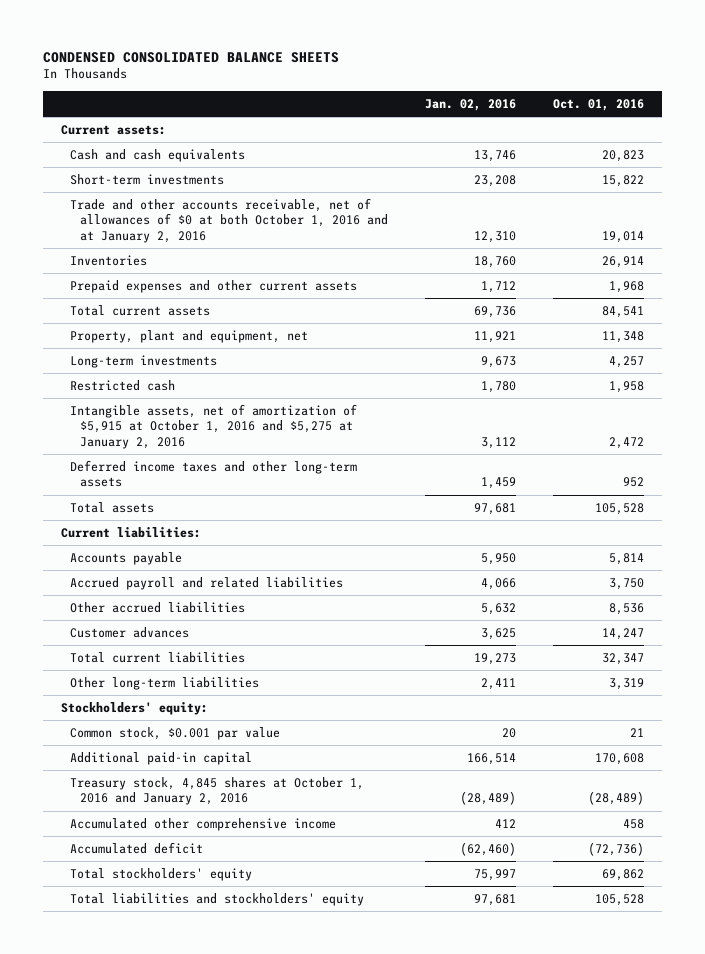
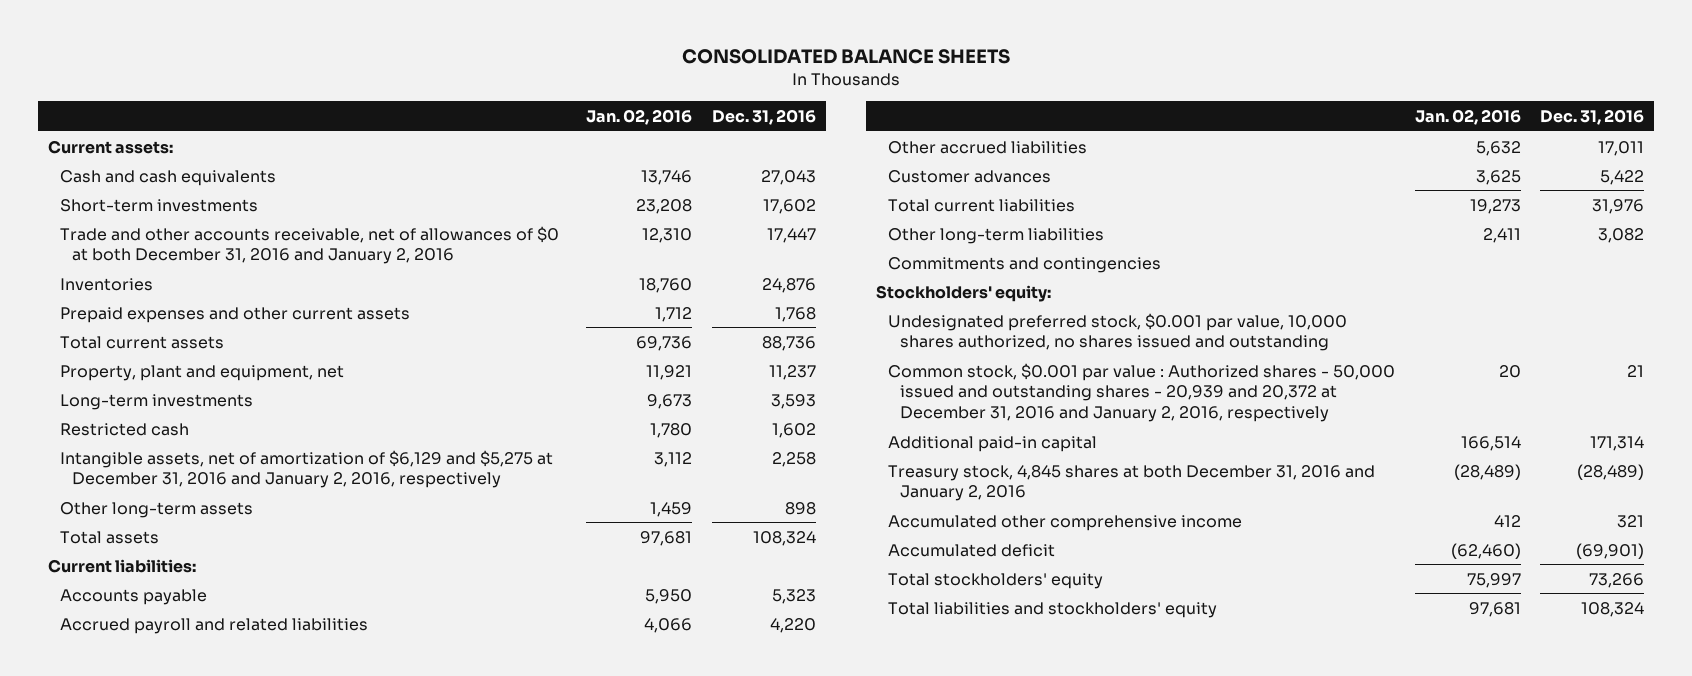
[42,51,339,63] CONDENSED CONSOLIDATED BALANCE SHEETS -> [681,49,1010,65] CONSOLIDATED BALANCE SHEETS
[552,98,644,111] Oct. 01, 2016 -> none
none -> [711,108,816,125] Dec. 31, 2016
[70,197,388,243] Trade and other accounts receivable, net of allowances of $0 at both October 1, 2016 and at January 2, 2016 -> [59,225,559,265] Trade and other accounts receivable, net of allowances of $0 at both December 31, 2016 and January 2, 2016
[70,403,358,449] Intangible assets, net of amortization of $5,915 at October 1, 2016 and $5,275 at January 2, 2016 -> [59,449,553,489] Intangible assets, net of amortization of $6,129 and $5,275 at December 31, 2016 and January 2, 2016, respectively
[70,459,358,488] Deferred income taxes and other long-term assets -> [59,501,253,518] Other long-term assets
none -> [887,256,1161,273] Commitments and contingencies
none -> [887,312,1347,352] Undesignated preferred stock, $0.001 par value, 10,000 shares authorized, no shares issued and outstanding
[70,726,281,740] Common stock, $0.001 par value -> [887,362,1395,422] Common stock, $0.001 par value : Authorized shares - 50,000 issued and outstanding shares - 20,939 and 20,372 at December 31, 2016 and January 2, 2016, respectively
[70,776,365,806] Treasury stock, 4,845 shares at October 1, 2016 and January 2, 2016 -> [887,464,1375,502] Treasury stock, 4,845 shares at both December 31, 2016 and January 2, 2016

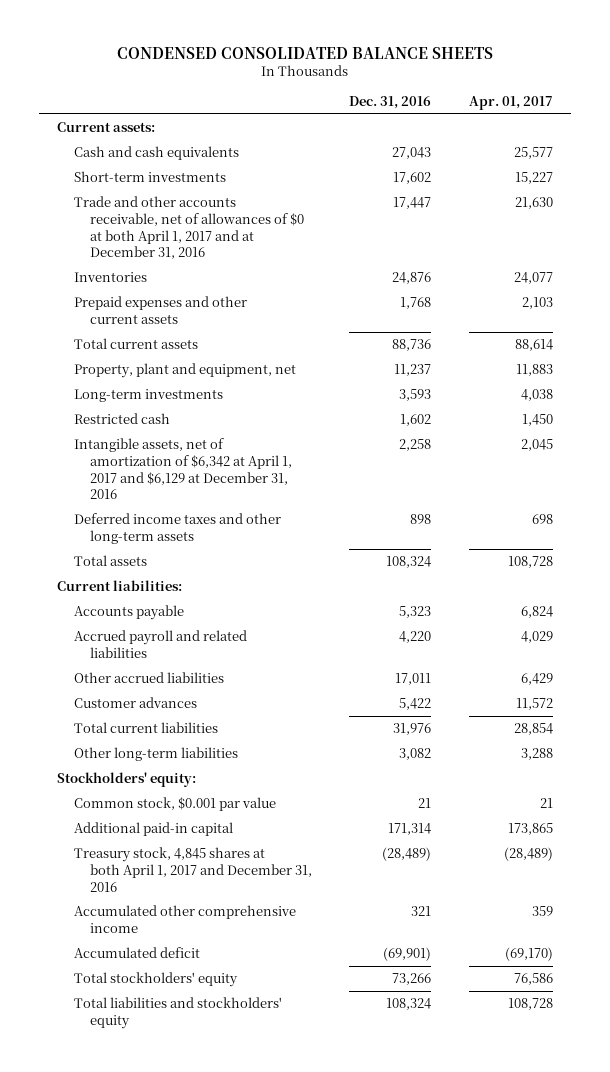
[681,49,1010,65] CONSOLIDATED BALANCE SHEETS -> [116,46,493,59] CONDENSED CONSOLIDATED BALANCE SHEETS
[586,108,693,125] Jan. 02, 2016 -> none
none -> [468,96,553,111] Apr. 01, 2017
[59,225,559,265] Trade and other accounts receivable, net of allowances of $0 at both December 31, 2016 and January 2, 2016 -> [73,196,304,260] Trade and other accounts receivable, net of allowances of $0 at both April 1, 2017 and at December 31, 2016
[59,449,553,489] Intangible assets, net of amortization of $6,129 and $5,275 at December 31, 2016 and January 2, 2016, respectively -> [73,438,292,500] Intangible assets, net of amortization of $6,342 at April 1, 2017 and $6,129 at December 31, 2016
[59,501,253,518] Other long-term assets -> [73,513,281,544] Deferred income taxes and other long-term assets
[887,256,1161,273] Commitments and contingencies -> none
[887,312,1347,352] Undesignated preferred stock, $0.001 par value, 10,000 shares authorized, no shares issued and outstanding -> none
[887,362,1395,422] Common stock, $0.001 par value : Authorized shares - 50,000 issued and outstanding shares - 20,939 and 20,372 at December 31, 2016 and January 2, 2016, respectively -> [73,797,276,812] Common stock, $0.001 par value
[887,464,1375,502] Treasury stock, 4,845 shares at both December 31, 2016 and January 2, 2016 -> [73,847,312,892] Treasury stock, 4,845 shares at both April 1, 2017 and December 31, 2016

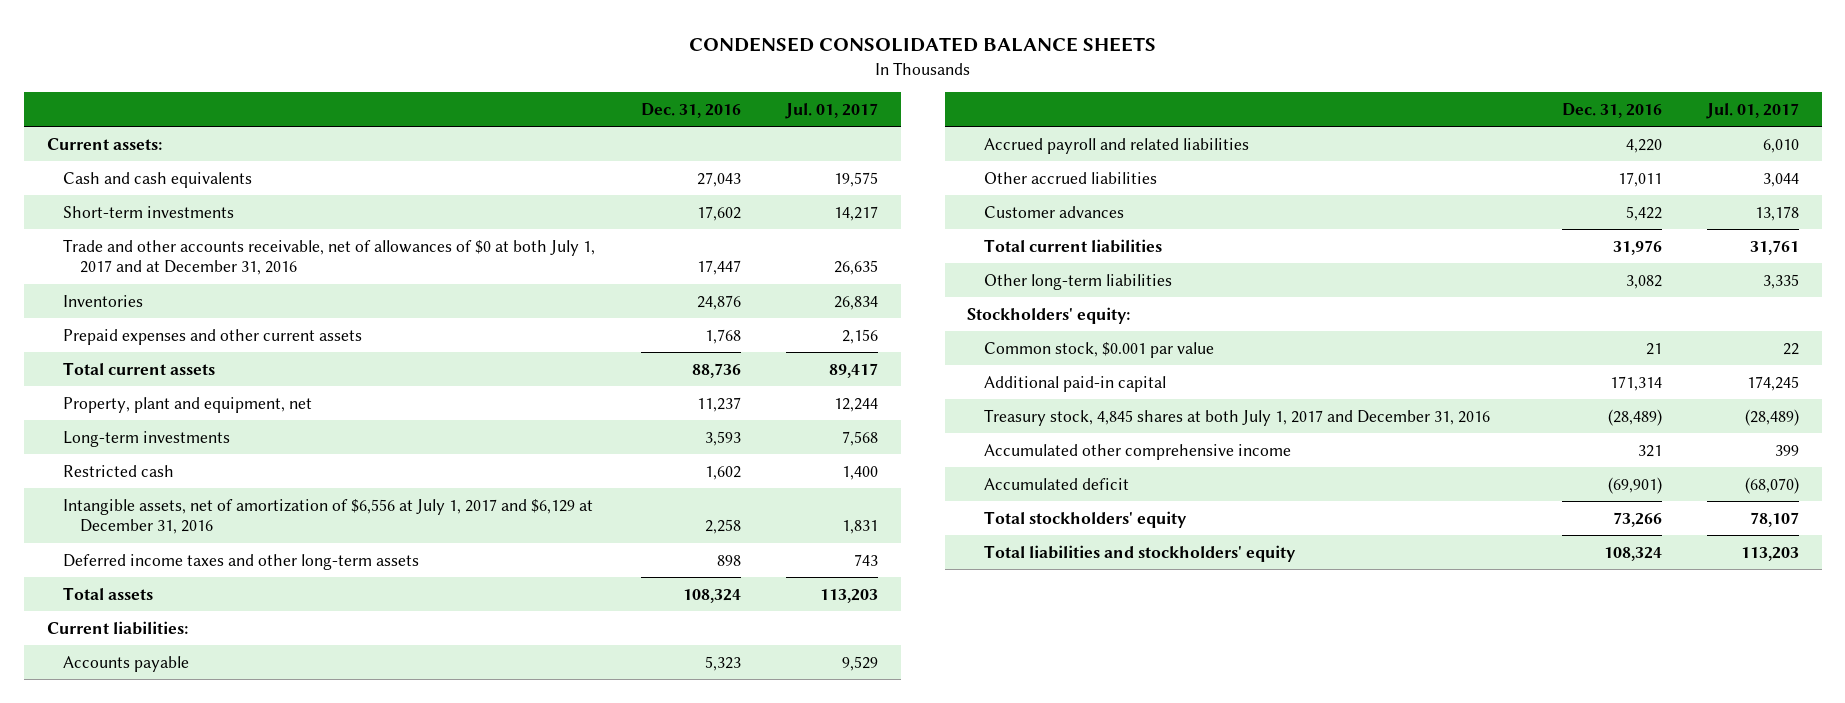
[468,96,553,111] Apr. 01, 2017 -> none
none -> [785,102,879,119] Jul. 01, 2017
[73,196,304,260] Trade and other accounts receivable, net of allowances of $0 at both April 1, 2017 and at December 31, 2016 -> [63,238,596,276] Trade and other accounts receivable, net of allowances of $0 at both July 1, 2017 and at December 31, 2016
[73,438,292,500] Intangible assets, net of amortization of $6,342 at April 1, 2017 and $6,129 at December 31, 2016 -> [63,498,594,535] Intangible assets, net of amortization of $6,556 at July 1, 2017 and $6,129 at December 31, 2016
[73,847,312,892] Treasury stock, 4,845 shares at both April 1, 2017 and December 31, 2016 -> [984,408,1491,426] Treasury stock, 4,845 shares at both July 1, 2017 and December 31, 2016

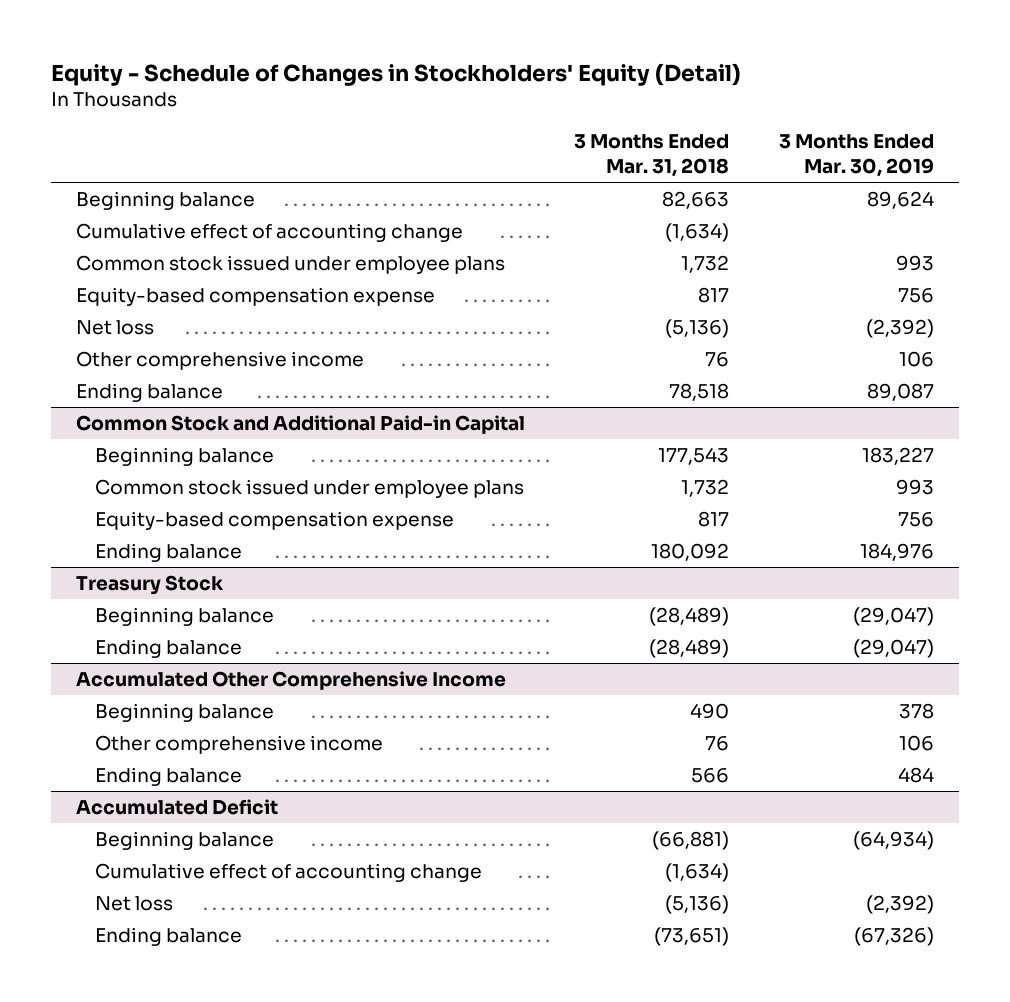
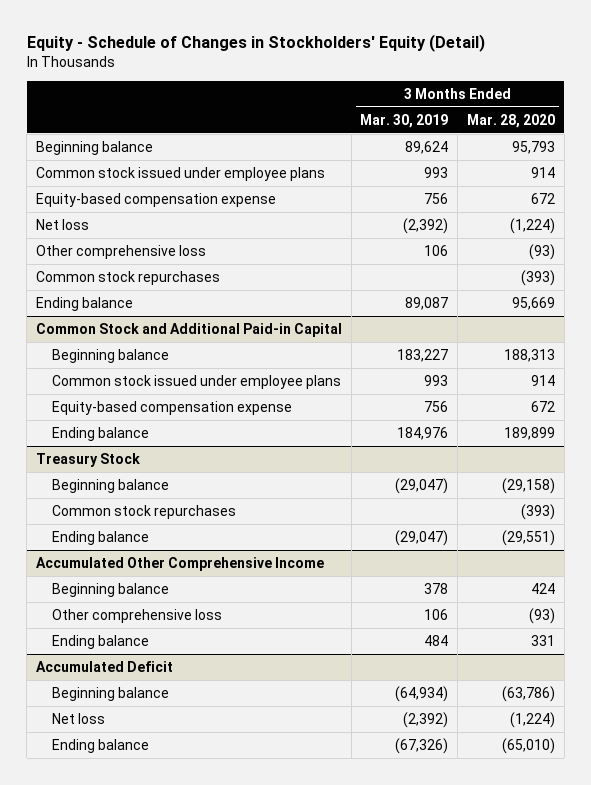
[574,134,730,177] 3 Months Ended Mar. 31, 2018 -> none
none -> [466,113,555,128] Mar. 28, 2020
[75,222,463,242] Cumulative effect of accounting change -> none
[75,350,364,370] Other comprehensive income -> [35,244,206,259] Other comprehensive loss
none -> [35,270,220,285] Common stock repurchases
none -> [52,504,237,519] Common stock repurchases
[94,734,383,754] Other comprehensive income -> [52,608,223,623] Other comprehensive loss
[94,862,482,882] Cumulative effect of accounting change -> none

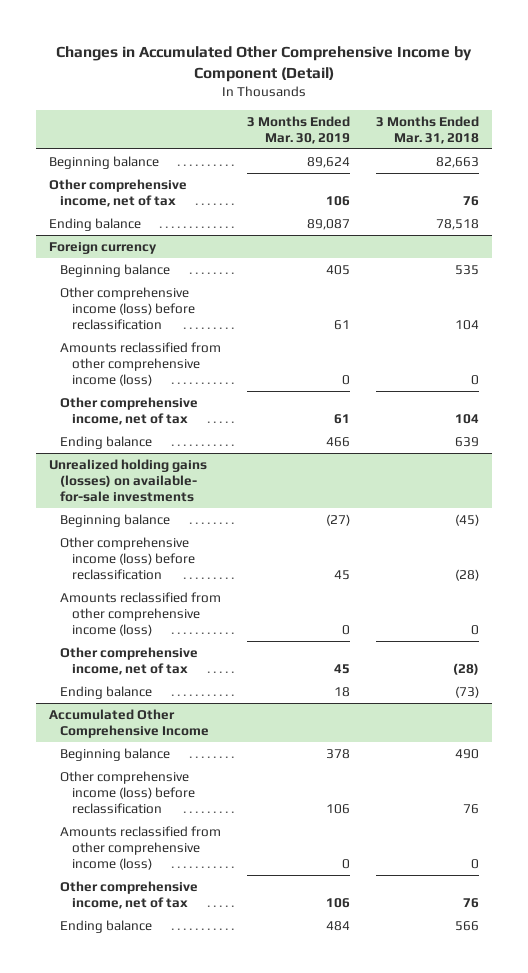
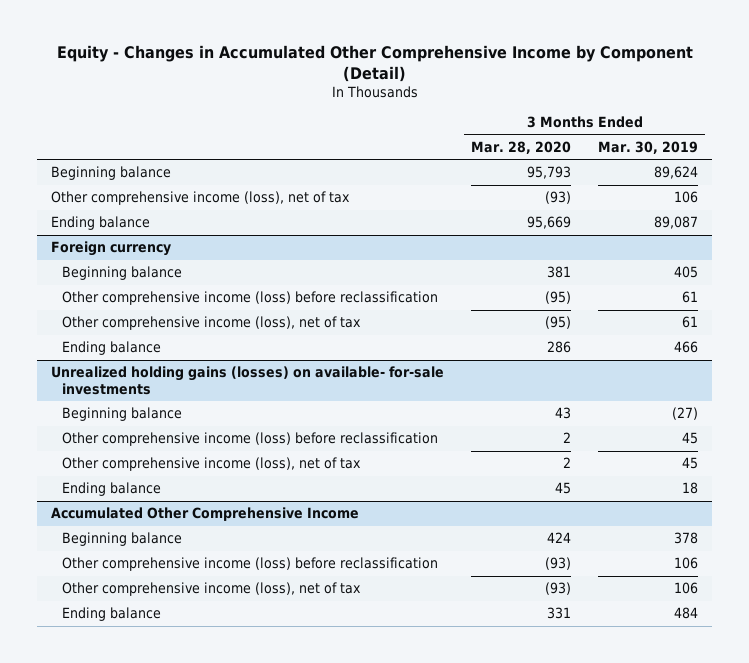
[55,45,472,82] Changes in Accumulated Other Comprehensive Income by Component (Detail) -> [56,45,693,82] Equity - Changes in Accumulated Other Comprehensive Income by Component (Detail)
[376,115,480,144] 3 Months Ended Mar. 31, 2018 -> none
none -> [471,140,572,154] Mar. 28, 2020
[48,178,187,207] Other comprehensive income, net of tax -> [51,191,351,206] Other comprehensive income (loss), net of tax
[60,341,222,386] Amounts reclassified from other comprehensive income (loss) -> none
[60,396,199,425] Other comprehensive income, net of tax -> [61,316,361,331] Other comprehensive income (loss), net of tax
[60,591,222,636] Amounts reclassified from other comprehensive income (loss) -> none
[60,646,199,675] Other comprehensive income, net of tax -> [61,457,361,472] Other comprehensive income (loss), net of tax
[60,825,222,870] Amounts reclassified from other comprehensive income (loss) -> none
[60,880,199,909] Other comprehensive income, net of tax -> [61,582,361,597] Other comprehensive income (loss), net of tax

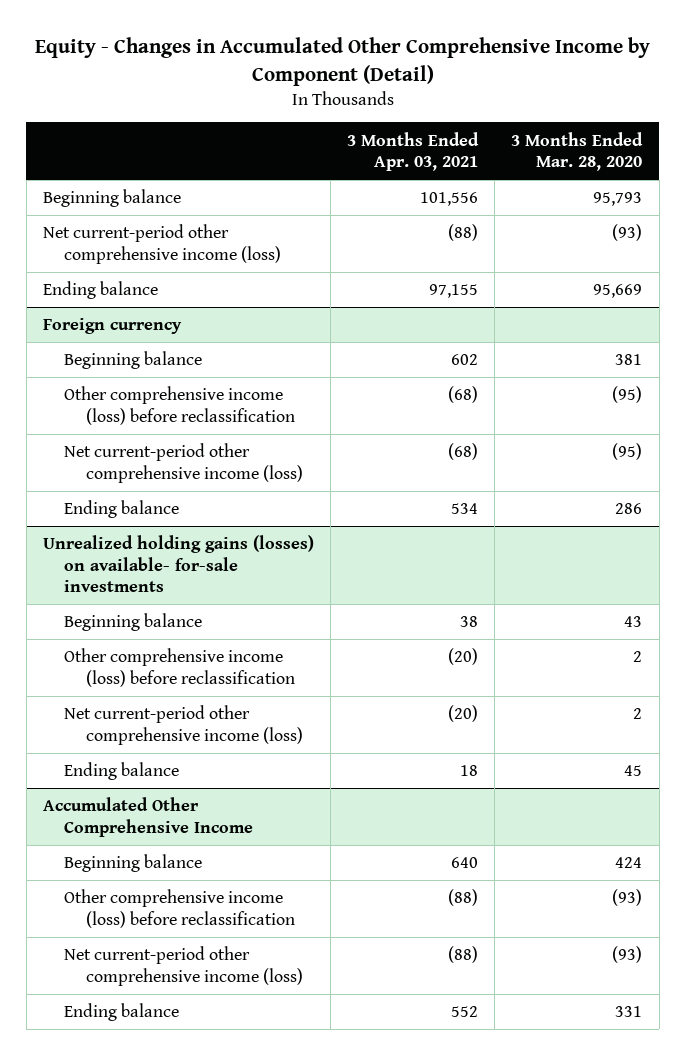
[598,140,699,154] Mar. 30, 2019 -> none
none -> [347,131,480,171] 3 Months Ended Apr. 03, 2021
[51,191,351,206] Other comprehensive income (loss), net of tax -> [42,224,282,264] Net current-period other comprehensive income (loss)
[61,316,361,331] Other comprehensive income (loss), net of tax -> [64,443,303,483] Net current-period other comprehensive income (loss)
[61,457,361,472] Other comprehensive income (loss), net of tax -> [64,705,303,745] Net current-period other comprehensive income (loss)
[61,582,361,597] Other comprehensive income (loss), net of tax -> [64,946,303,986] Net current-period other comprehensive income (loss)

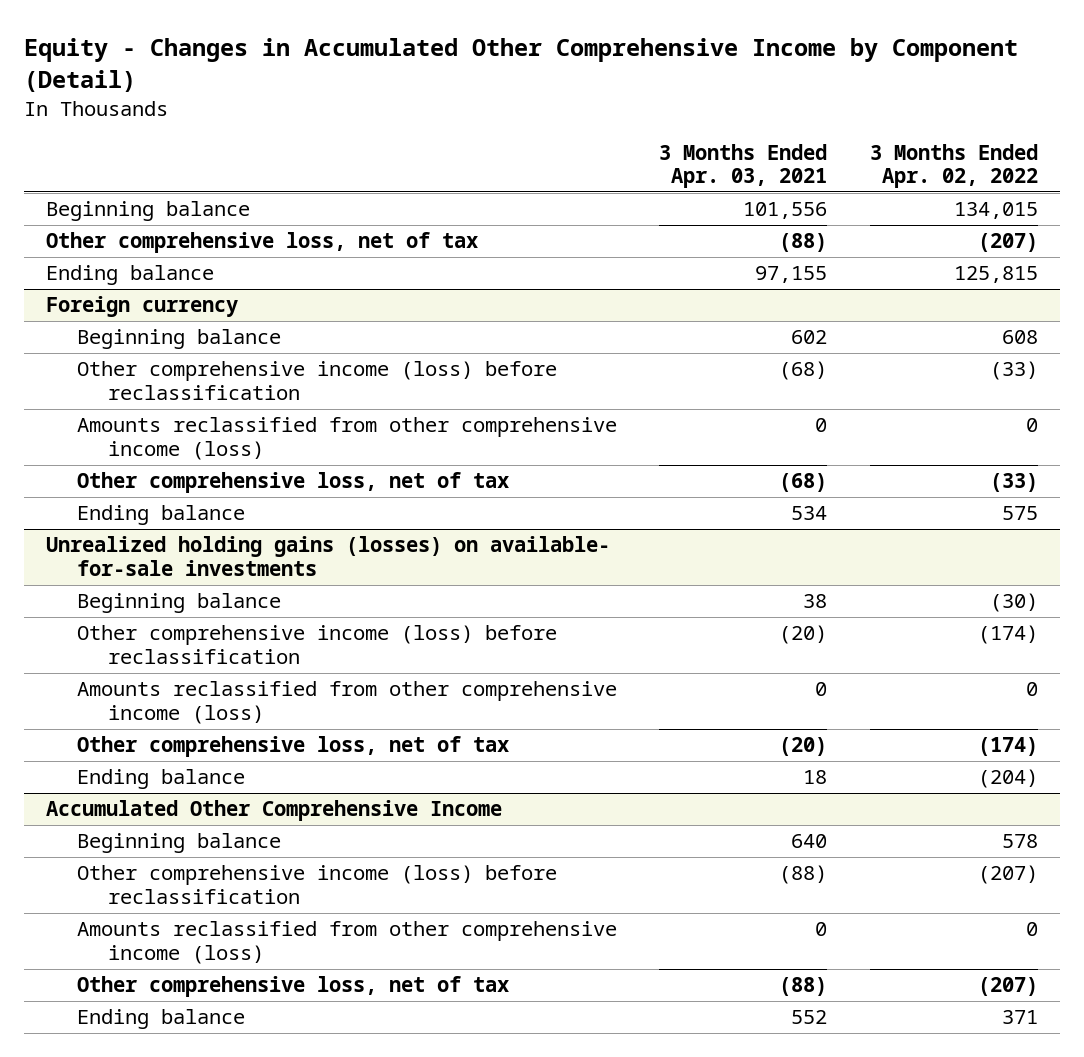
[511,131,644,171] 3 Months Ended Mar. 28, 2020 -> none
none -> [870,143,1039,189] 3 Months Ended Apr. 02, 2022
[42,224,282,264] Net current-period other comprehensive income (loss) -> [45,232,478,254] Other comprehensive loss, net of tax
none -> [76,417,617,461] Amounts reclassified from other comprehensive income (loss)
[64,443,303,483] Net current-period other comprehensive income (loss) -> [76,472,509,494] Other comprehensive loss, net of tax
none -> [76,681,617,725] Amounts reclassified from other comprehensive income (loss)
[64,705,303,745] Net current-period other comprehensive income (loss) -> [76,736,509,758] Other comprehensive loss, net of tax
none -> [76,921,617,965] Amounts reclassified from other comprehensive income (loss)
[64,946,303,986] Net current-period other comprehensive income (loss) -> [76,976,509,998] Other comprehensive loss, net of tax

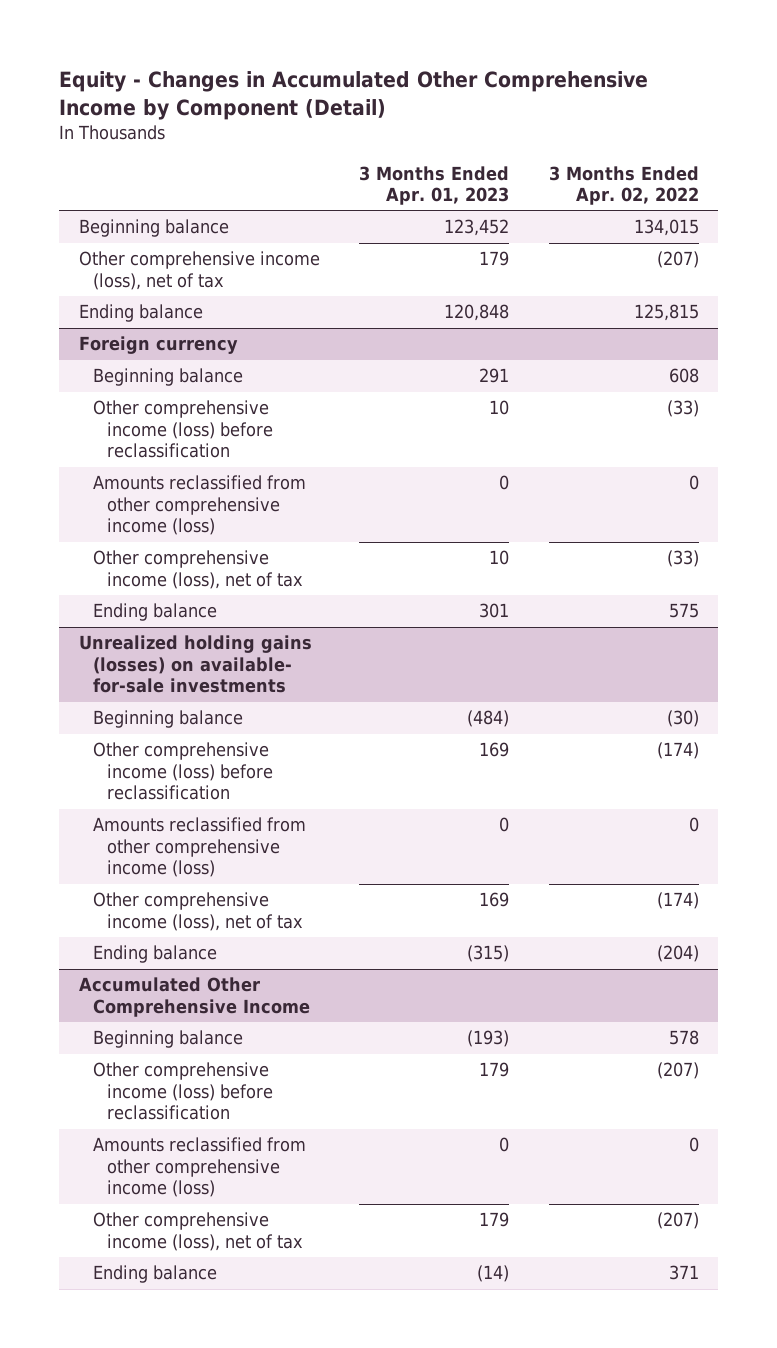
[659,143,828,189] 3 Months Ended Apr. 03, 2021 -> none
none -> [359,165,510,206] 3 Months Ended Apr. 01, 2023
[45,232,478,254] Other comprehensive loss, net of tax -> [78,251,320,290] Other comprehensive income (loss), net of tax
[76,472,509,494] Other comprehensive loss, net of tax -> [93,550,304,589] Other comprehensive income (loss), net of tax
[76,736,509,758] Other comprehensive loss, net of tax -> [93,892,304,931] Other comprehensive income (loss), net of tax
[76,976,509,998] Other comprehensive loss, net of tax -> [93,1212,304,1251] Other comprehensive income (loss), net of tax

